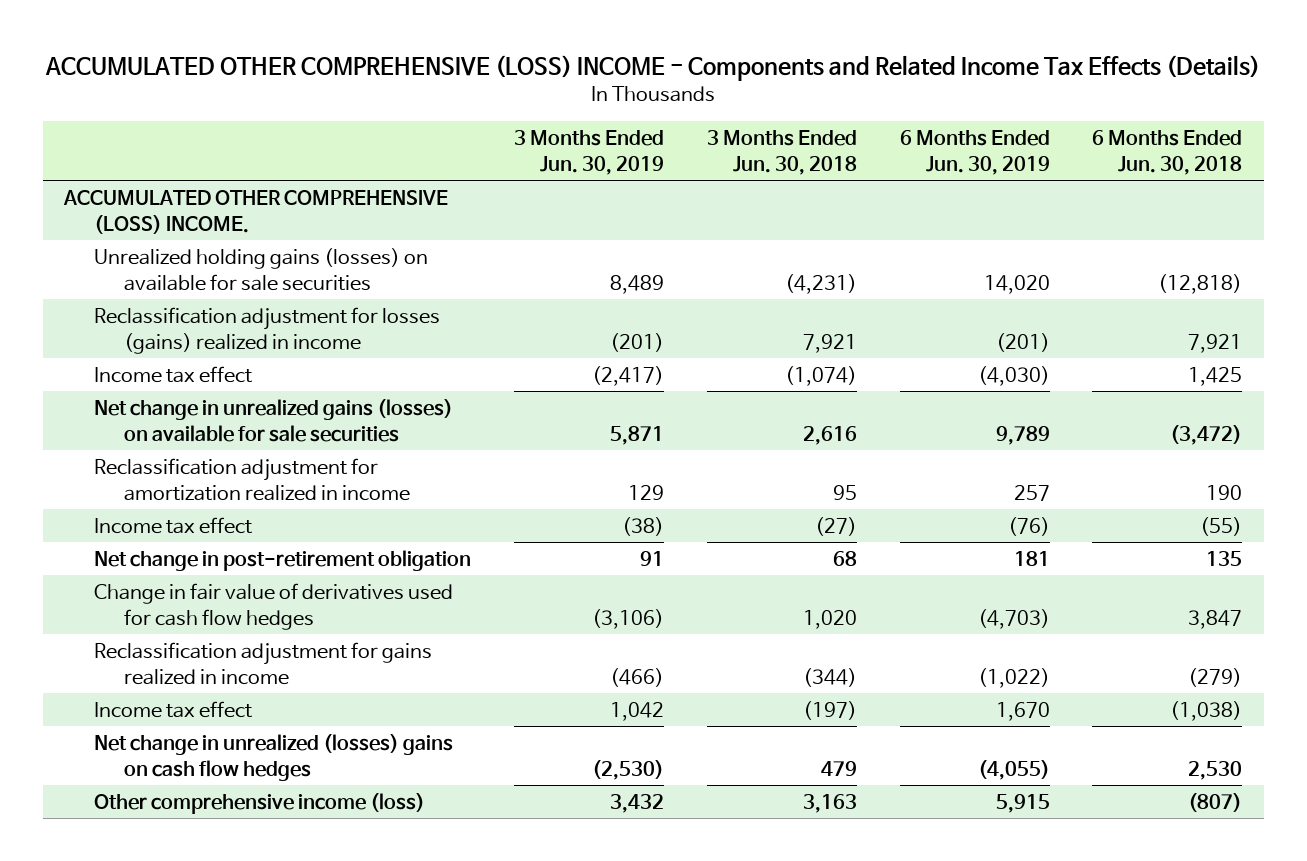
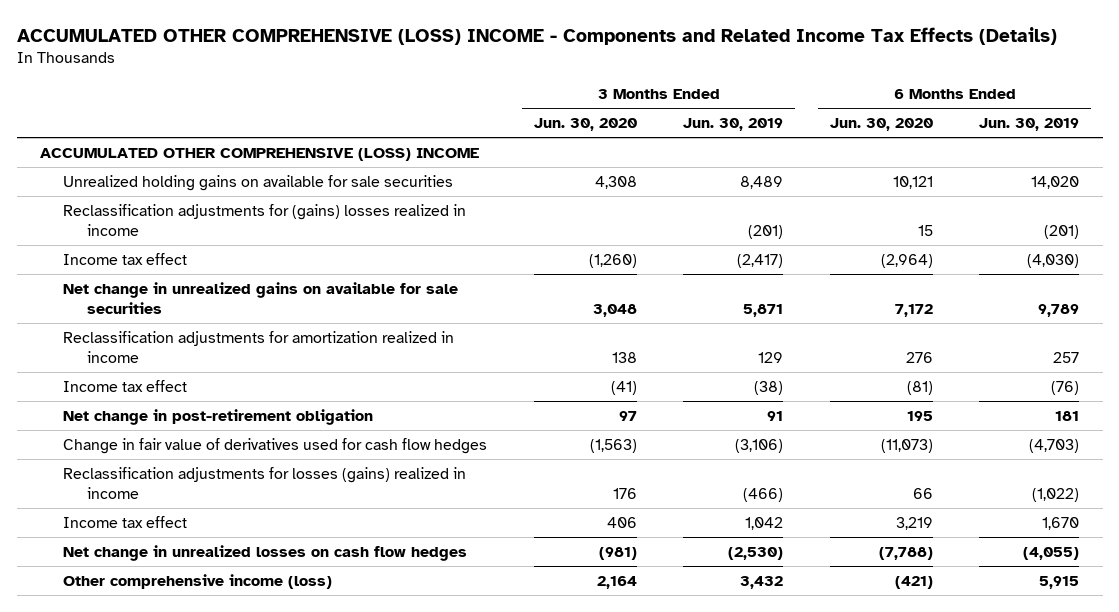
[706,130,857,176] 3 Months Ended Jun. 30, 2018 -> none
[1092,130,1243,176] 6 Months Ended Jun. 30, 2018 -> none
none -> [533,118,637,132] Jun. 30, 2020
none -> [829,118,933,132] Jun. 30, 2020
[63,189,449,234] ACCUMULATED OTHER COMPREHENSIVE (LOSS) INCOME. -> [39,147,479,161] ACCUMULATED OTHER COMPREHENSIVE (LOSS) INCOME
[94,247,429,291] Unrealized holding gains (losses) on available for sale securities -> [63,174,454,191] Unrealized holding gains on available for sale securities
[94,306,441,354] Reclassification adjustment for losses (gains) realized in income -> [63,203,467,236] Reclassification adjustments for (gains) losses realized in income
[94,398,454,442] Net change in unrealized gains (losses) on available for sale securities -> [63,281,459,314] Net change in unrealized gains on available for sale securities
[94,457,411,501] Reclassification adjustment for amortization realized in income -> [63,330,455,363] Reclassification adjustments for amortization realized in income
[94,641,433,685] Reclassification adjustment for gains realized in income -> [63,466,467,499] Reclassification adjustments for losses (gains) realized in income
[94,733,454,781] Net change in unrealized (losses) gains on cash flow hedges -> [63,544,468,561] Net change in unrealized losses on cash flow hedges

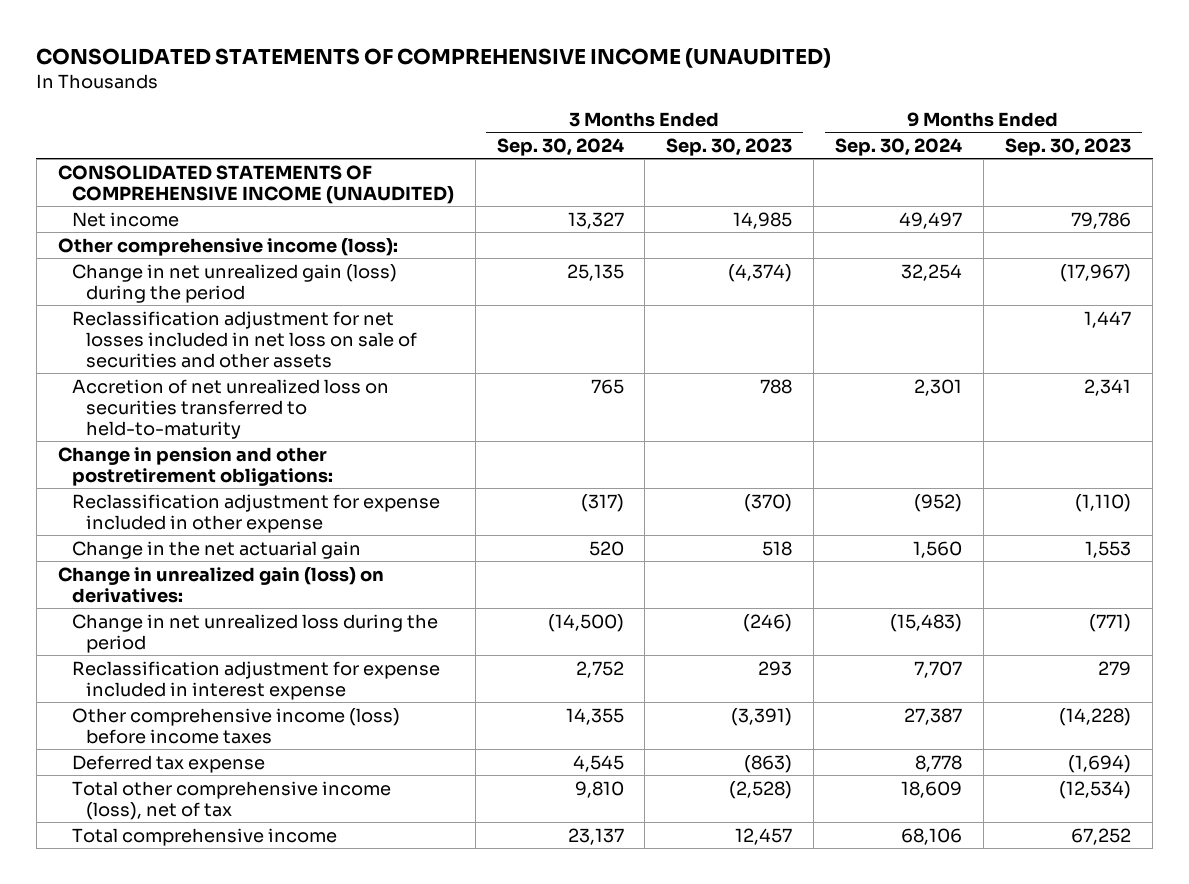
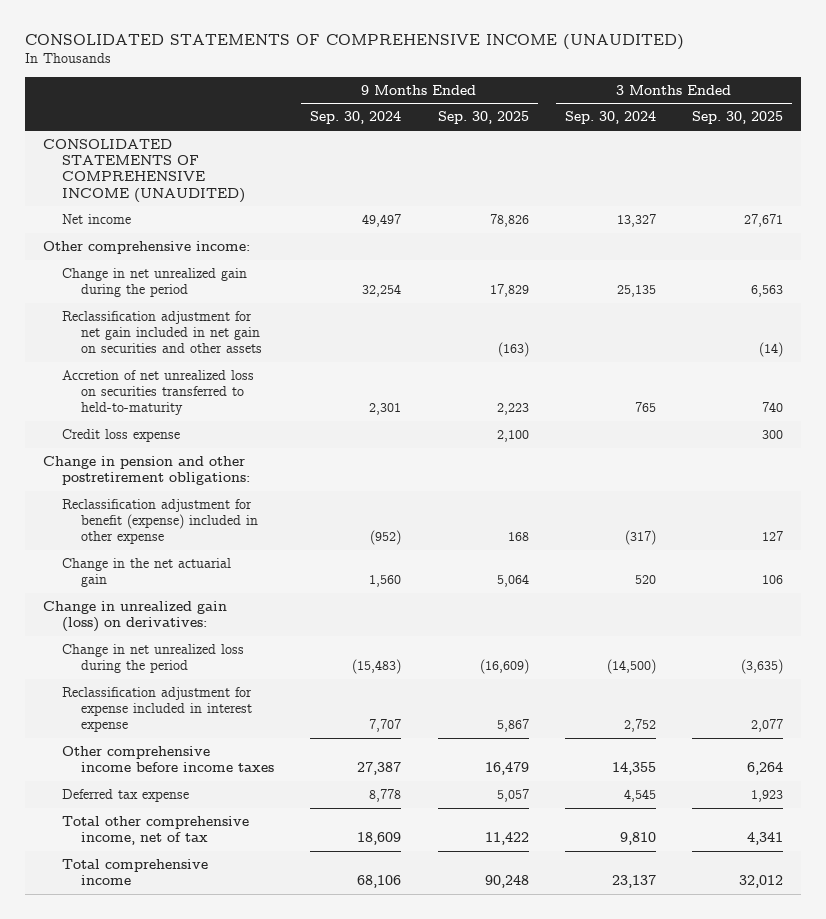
[666,137,793,156] Sep. 30, 2023 -> none
[1005,137,1132,156] Sep. 30, 2023 -> none
none -> [437,111,529,125] Sep. 30, 2025
none -> [692,111,784,125] Sep. 30, 2025
[57,237,398,256] Other comprehensive income (loss): -> [43,240,251,254] Other comprehensive income:
[71,263,397,303] Change in net unrealized gain (loss) during the period -> [61,267,247,298] Change in net unrealized gain during the period
[71,310,417,368] Reclassification adjustment for net losses included in net loss on sale of securities and other assets -> [61,310,262,354] Reclassification adjustment for net gain included in net gain on securities and other assets
none -> [61,428,180,442] Credit loss expense
[71,493,440,533] Reclassification adjustment for expense included in other expense -> [61,498,258,545] Reclassification adjustment for benefit (expense) included in other expense
[71,707,400,744] Other comprehensive income (loss) before income taxes -> [61,745,274,773] Other comprehensive income before income taxes
[71,780,391,820] Total other comprehensive income (loss), net of tax -> [61,815,249,846] Total other comprehensive income, net of tax

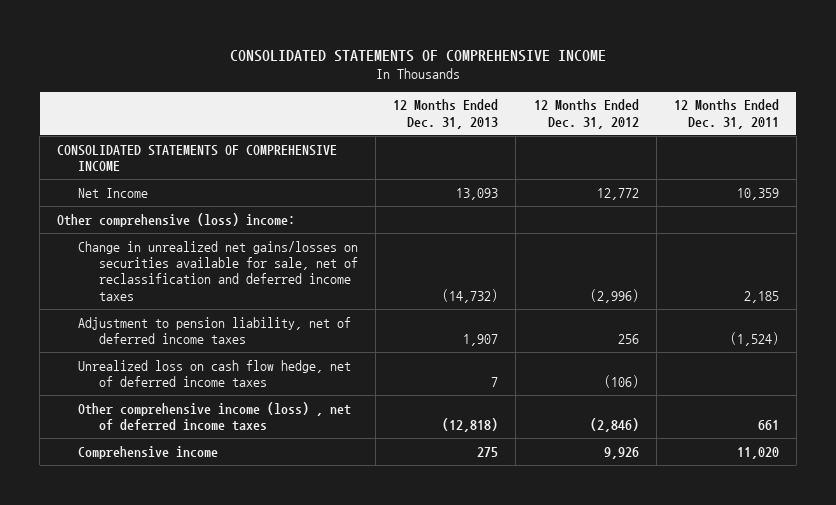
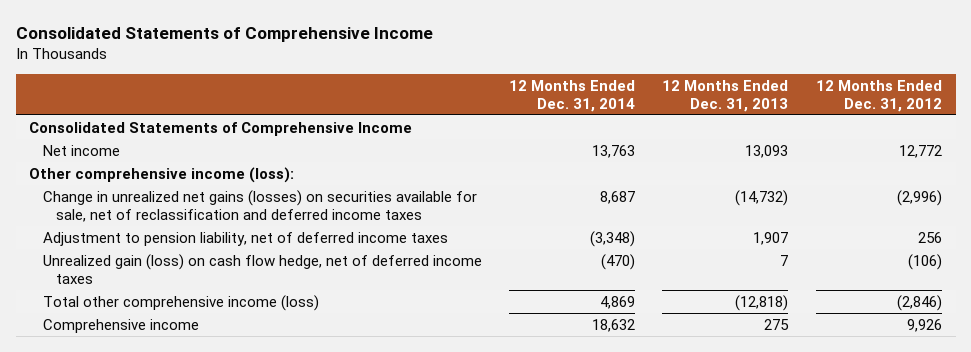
[230,50,607,63] CONSOLIDATED STATEMENTS OF COMPREHENSIVE INCOME -> [15,26,433,42] Consolidated Statements of Comprehensive Income
[673,99,779,129] 12 Months Ended Dec. 31, 2011 -> none
none -> [508,79,635,112] 12 Months Ended Dec. 31, 2014
[57,144,338,171] CONSOLIDATED STATEMENTS OF COMPREHENSIVE INCOME -> [29,121,413,136] Consolidated Statements of Comprehensive Income
[77,187,148,198] Net Income -> [42,144,120,156] Net income
[57,212,296,227] Other comprehensive (loss) income: -> [29,166,295,183] Other comprehensive income (loss):
[77,240,358,301] Change in unrealized net gains/losses on securities available for sale, net of reclassification and deferred income taxes -> [42,189,477,222] Change in unrealized net gains (losses) on securities available for sale, net of reclassification and deferred income taxes
[77,359,351,387] Unrealized loss on cash flow hedge, net of deferred income taxes -> [42,253,482,284] Unrealized gain (loss) on cash flow hedge, net of deferred income taxes
[77,401,351,431] Other comprehensive income (loss) , net of deferred income taxes -> [42,294,319,311] Total other comprehensive income (loss)

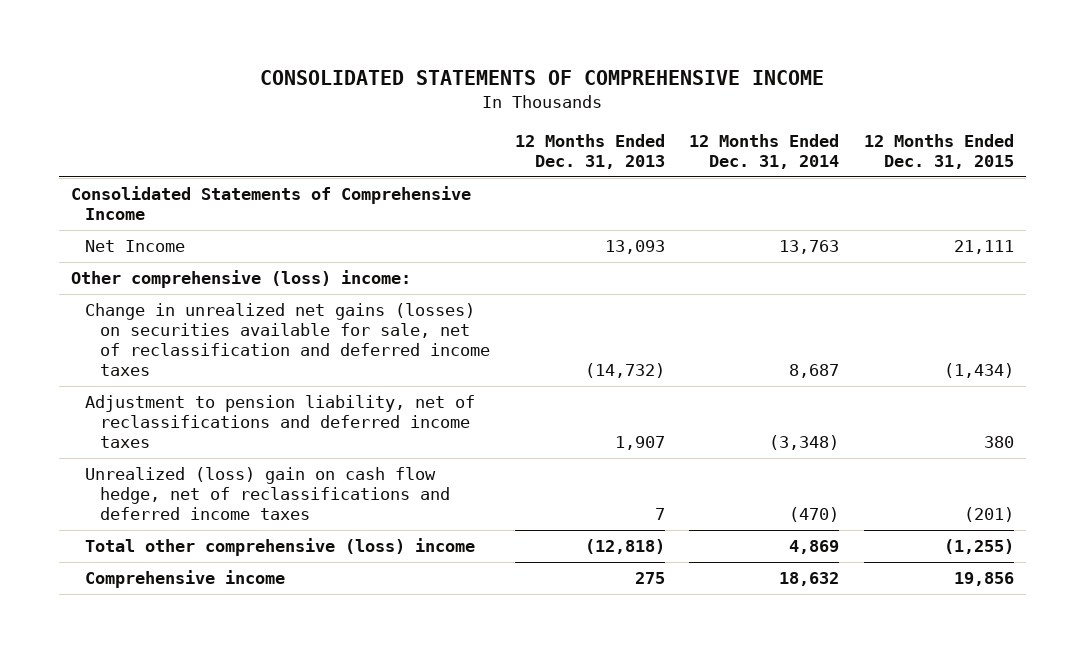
[15,26,433,42] Consolidated Statements of Comprehensive Income -> [260,69,825,85] CONSOLIDATED STATEMENTS OF COMPREHENSIVE INCOME
[815,79,942,112] 12 Months Ended Dec. 31, 2012 -> none
none -> [863,134,1014,169] 12 Months Ended Dec. 31, 2015
[42,144,120,156] Net income -> [85,240,186,253] Net Income
[29,166,295,183] Other comprehensive income (loss): -> [70,270,411,289] Other comprehensive (loss) income:
[42,231,448,246] Adjustment to pension liability, net of deferred income taxes -> [85,395,476,448] Adjustment to pension liability, net of reclassifications and deferred income taxes
[42,253,482,284] Unrealized gain (loss) on cash flow hedge, net of deferred income taxes -> [85,467,451,520] Unrealized (loss) gain on cash flow hedge, net of reclassifications and deferred income taxes
[42,294,319,311] Total other comprehensive income (loss) -> [85,538,476,557] Total other comprehensive (loss) income

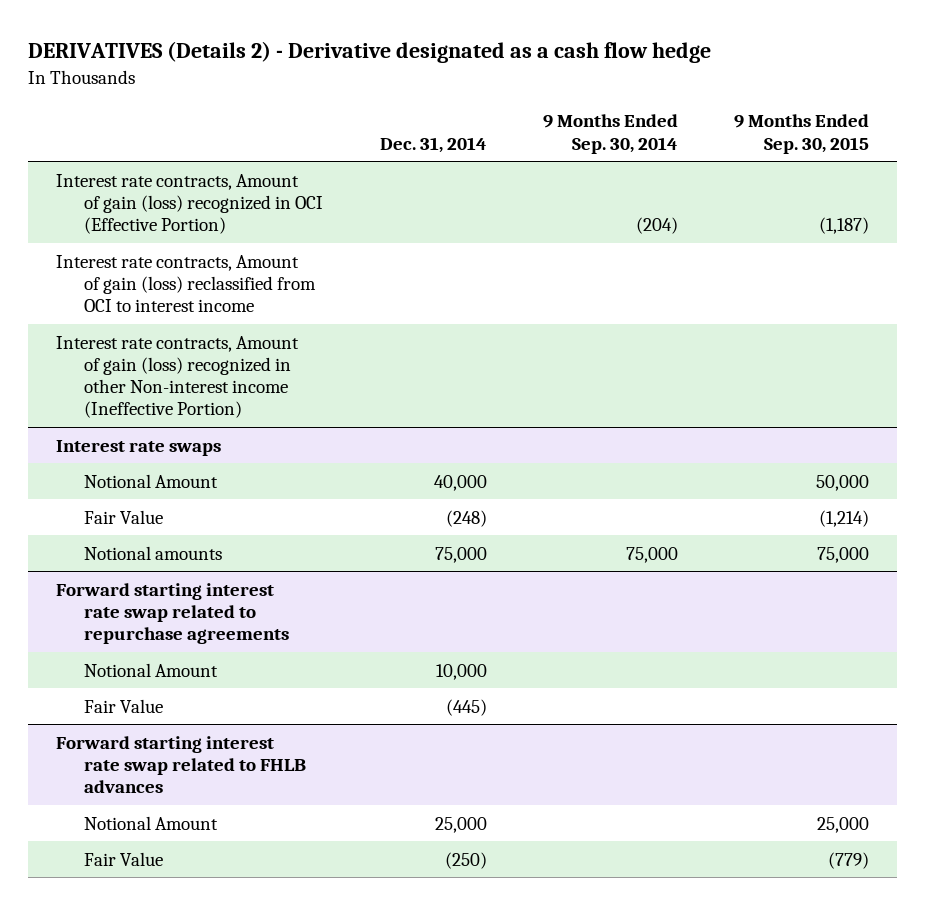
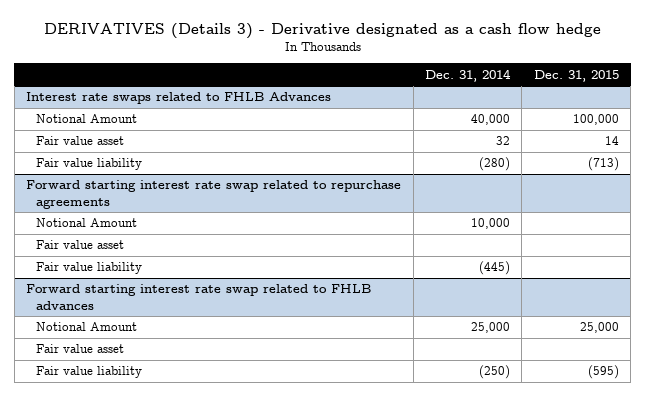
[28,40,712,63] DERIVATIVES (Details 2) - Derivative designated as a cash flow hedge -> [43,22,601,39] DERIVATIVES (Details 3) - Derivative designated as a cash flow hedge
[542,114,678,154] 9 Months Ended Sep. 30, 2014 -> none
[733,114,869,154] 9 Months Ended Sep. 30, 2015 -> none
none -> [533,69,619,82] Dec. 31, 2015
[56,173,324,235] Interest rate contracts, Amount of gain (loss) recognized in OCI (Effective Portion) -> none
[56,254,317,313] Interest rate contracts, Amount of gain (loss) reclassified from OCI to interest income -> none
[56,335,300,419] Interest rate contracts, Amount of gain (loss) recognized in other Non-interest income (Ineffective Portion) -> none
[56,439,222,456] Interest rate swaps -> [26,92,332,105] Interest rate swaps related to FHLB Advances
[84,545,223,560] Notional amounts -> none
none -> [35,136,124,146] Fair value asset
[84,509,164,524] Fair Value -> [35,158,142,171] Fair value liability
[445,509,487,527] (248) -> [479,157,511,172] (280)
none -> [35,240,124,250] Fair value asset
[84,698,164,713] Fair Value -> [35,262,142,275] Fair value liability
none -> [35,344,124,354] Fair value asset
[84,851,164,866] Fair Value -> [35,366,142,379] Fair value liability

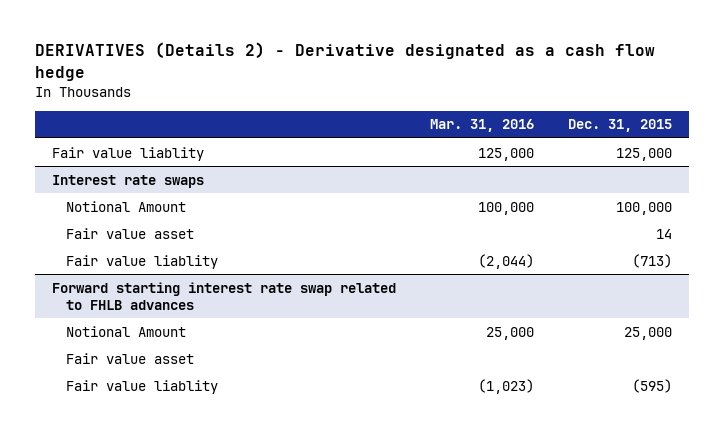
[43,22,601,39] DERIVATIVES (Details 3) - Derivative designated as a cash flow hedge -> [34,42,655,82] DERIVATIVES (Details 2) - Derivative designated as a cash flow hedge
[425,68,512,82] Dec. 31, 2014 -> none
none -> [429,119,534,133] Mar. 31, 2016
none -> [51,146,204,161] Fair value liablity
[26,92,332,105] Interest rate swaps related to FHLB Advances -> [51,174,204,188] Interest rate swaps
[26,180,402,209] Forward starting interest rate swap related to repurchase agreements -> none
[35,218,137,228] Notional Amount -> none
[35,240,124,250] Fair value asset -> none
[35,262,142,275] Fair value liability -> none
[35,158,142,171] Fair value liability -> [66,254,219,269] Fair value liablity
[35,366,142,379] Fair value liability -> [66,379,219,394] Fair value liablity

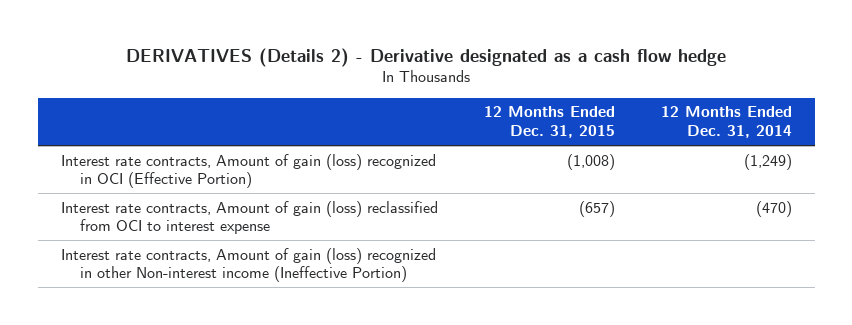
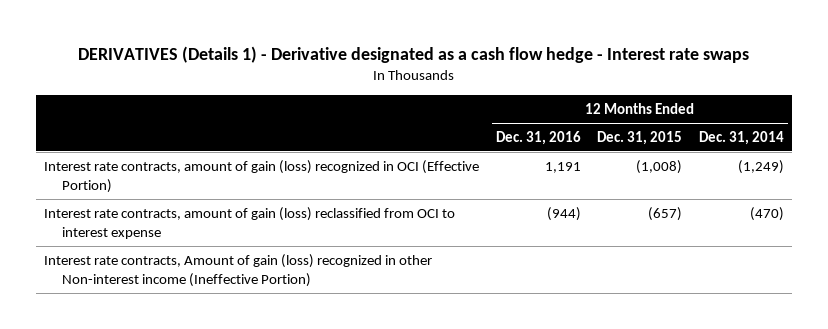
[126,47,727,67] DERIVATIVES (Details 2) - Derivative designated as a cash flow hedge -> [77,45,749,63] DERIVATIVES (Details 1) - Derivative designated as a cash flow hedge - Interest rate swaps
none -> [495,130,581,145] Dec. 31, 2016
[60,153,436,189] Interest rate contracts, Amount of gain (loss) recognized in OCI (Effective Portion) -> [44,159,480,193] Interest rate contracts, amount of gain (loss) recognized in OCI (Effective Portion)
[60,200,438,235] Interest rate contracts, Amount of gain (loss) reclassified from OCI to interest expense -> [44,206,456,239] Interest rate contracts, amount of gain (loss) reclassified from OCI to interest expense

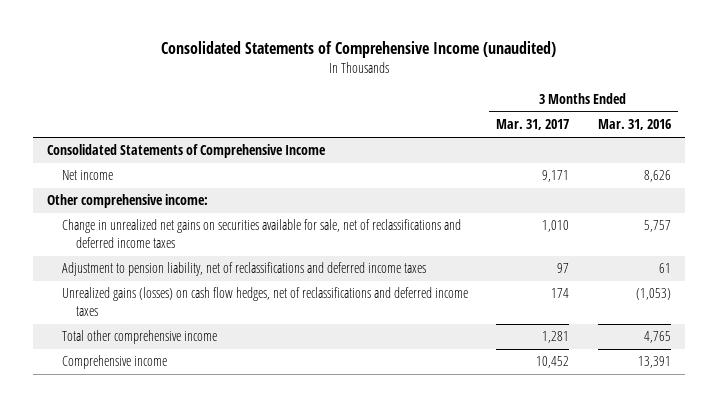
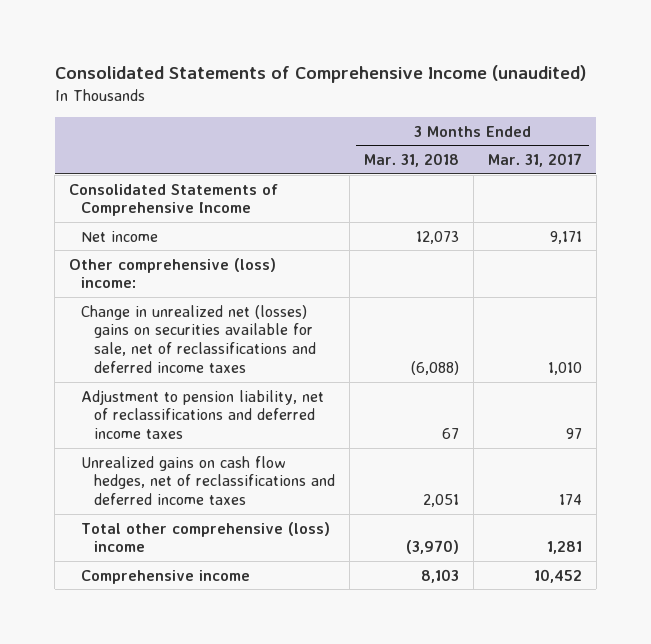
[597,119,671,131] Mar. 31, 2016 -> none
none -> [363,153,459,168] Mar. 31, 2018
[47,194,209,209] Other comprehensive income: -> [69,257,277,289] Other comprehensive (loss) income:
[61,219,461,249] Change in unrealized net gains on securities available for sale, net of reclassifications and deferred income taxes -> [81,304,316,374] Change in unrealized net (losses) gains on securities available for sale, net of reclassifications and deferred income taxes
[61,287,468,317] Unrealized gains (losses) on cash flow hedges, net of reclassifications and deferred income taxes -> [81,455,335,506] Unrealized gains on cash flow hedges, net of reclassifications and deferred income taxes
[61,330,217,345] Total other comprehensive income -> [81,521,331,553] Total other comprehensive (loss) income

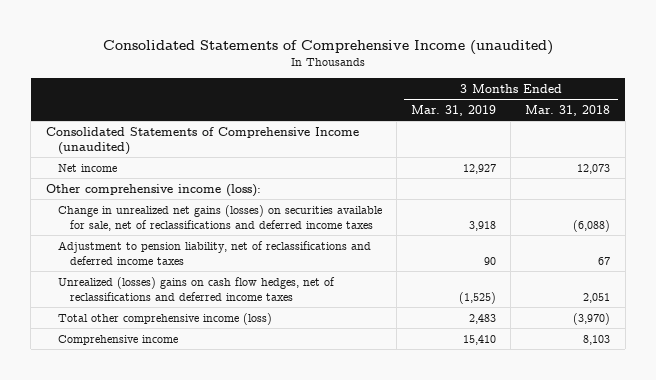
[487,153,582,168] Mar. 31, 2017 -> none
none -> [411,105,497,117] Mar. 31, 2019
[69,183,279,217] Consolidated Statements of Comprehensive Income -> [45,126,359,156] Consolidated Statements of Comprehensive Income (unaudited)
[69,257,277,289] Other comprehensive (loss) income: -> [45,183,261,197] Other comprehensive income (loss):
[81,304,316,374] Change in unrealized net (losses) gains on securities available for sale, net of reclassifications and deferred income taxes -> [57,204,382,232] Change in unrealized net gains (losses) on securities available for sale, net of reclassifications and deferred income taxes
[81,455,335,506] Unrealized gains on cash flow hedges, net of reclassifications and deferred income taxes -> [57,276,335,302] Unrealized (losses) gains on cash flow hedges, net of reclassifications and deferred income taxes
[81,521,331,553] Total other comprehensive (loss) income -> [57,312,272,325] Total other comprehensive income (loss)

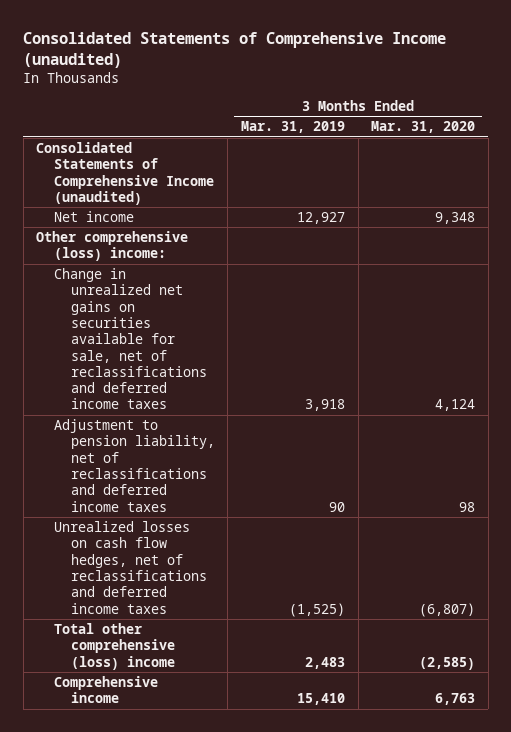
[525,105,611,117] Mar. 31, 2018 -> none
none -> [371,121,476,134] Mar. 31, 2020
[45,183,261,197] Other comprehensive income (loss): -> [36,230,189,262] Other comprehensive (loss) income:
[57,204,382,232] Change in unrealized net gains (losses) on securities available for sale, net of reclassifications and deferred income taxes -> [53,267,207,410] Change in unrealized net gains on securities available for sale, net of reclassifications and deferred income taxes
[57,276,335,302] Unrealized (losses) gains on cash flow hedges, net of reclassifications and deferred income taxes -> [53,520,207,614] Unrealized losses on cash flow hedges, net of reclassifications and deferred income taxes
[57,312,272,325] Total other comprehensive income (loss) -> [53,622,175,670] Total other comprehensive (loss) income

